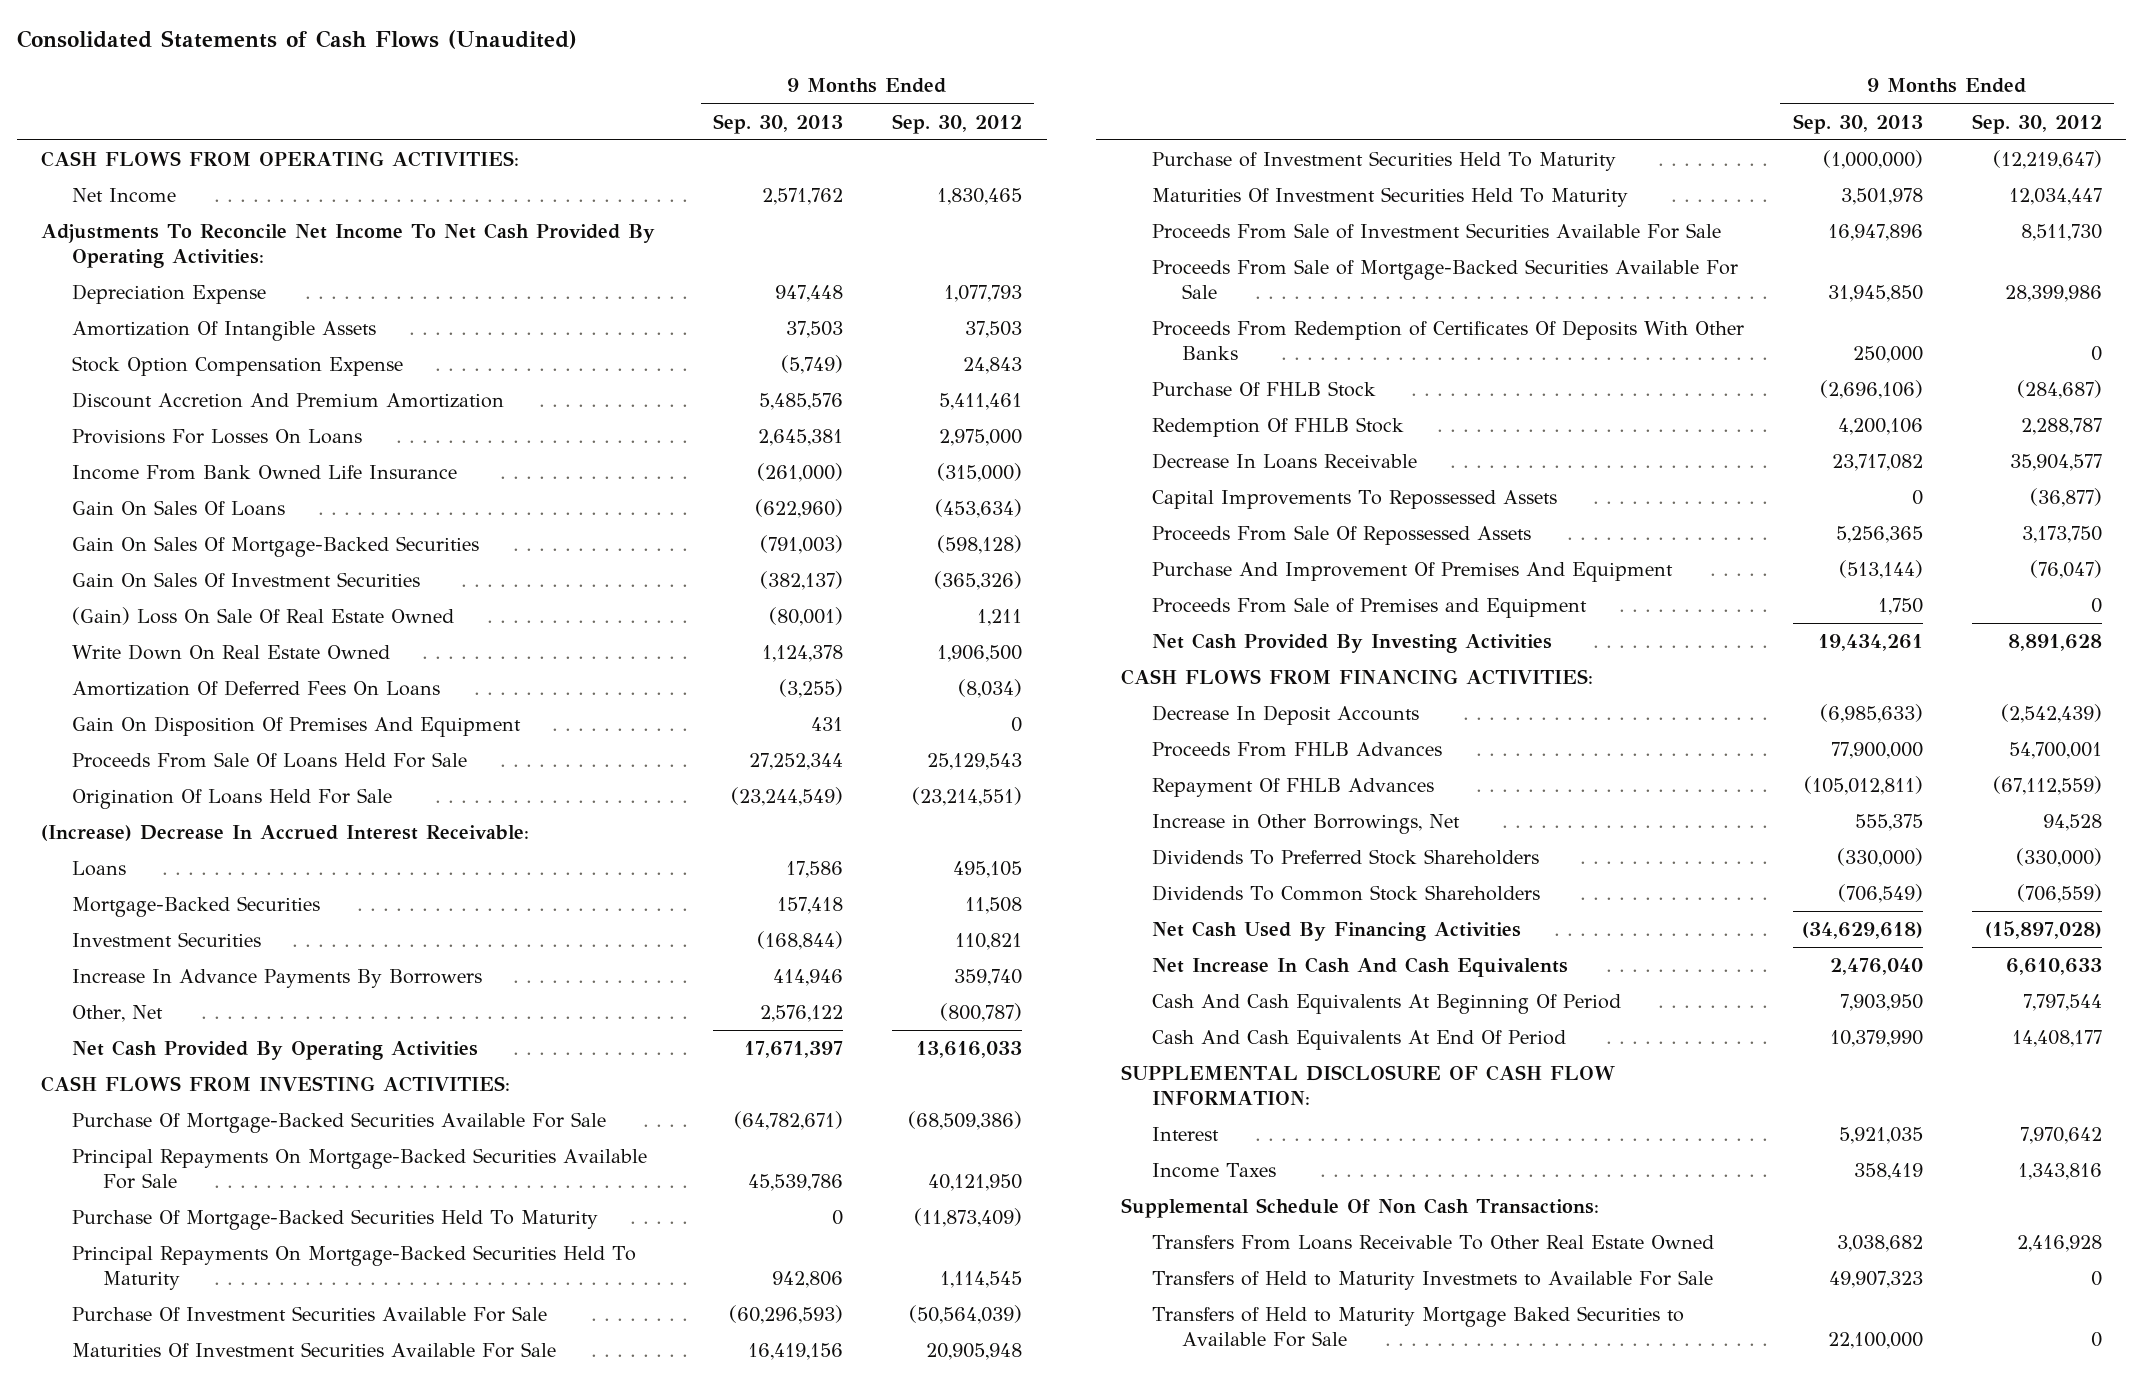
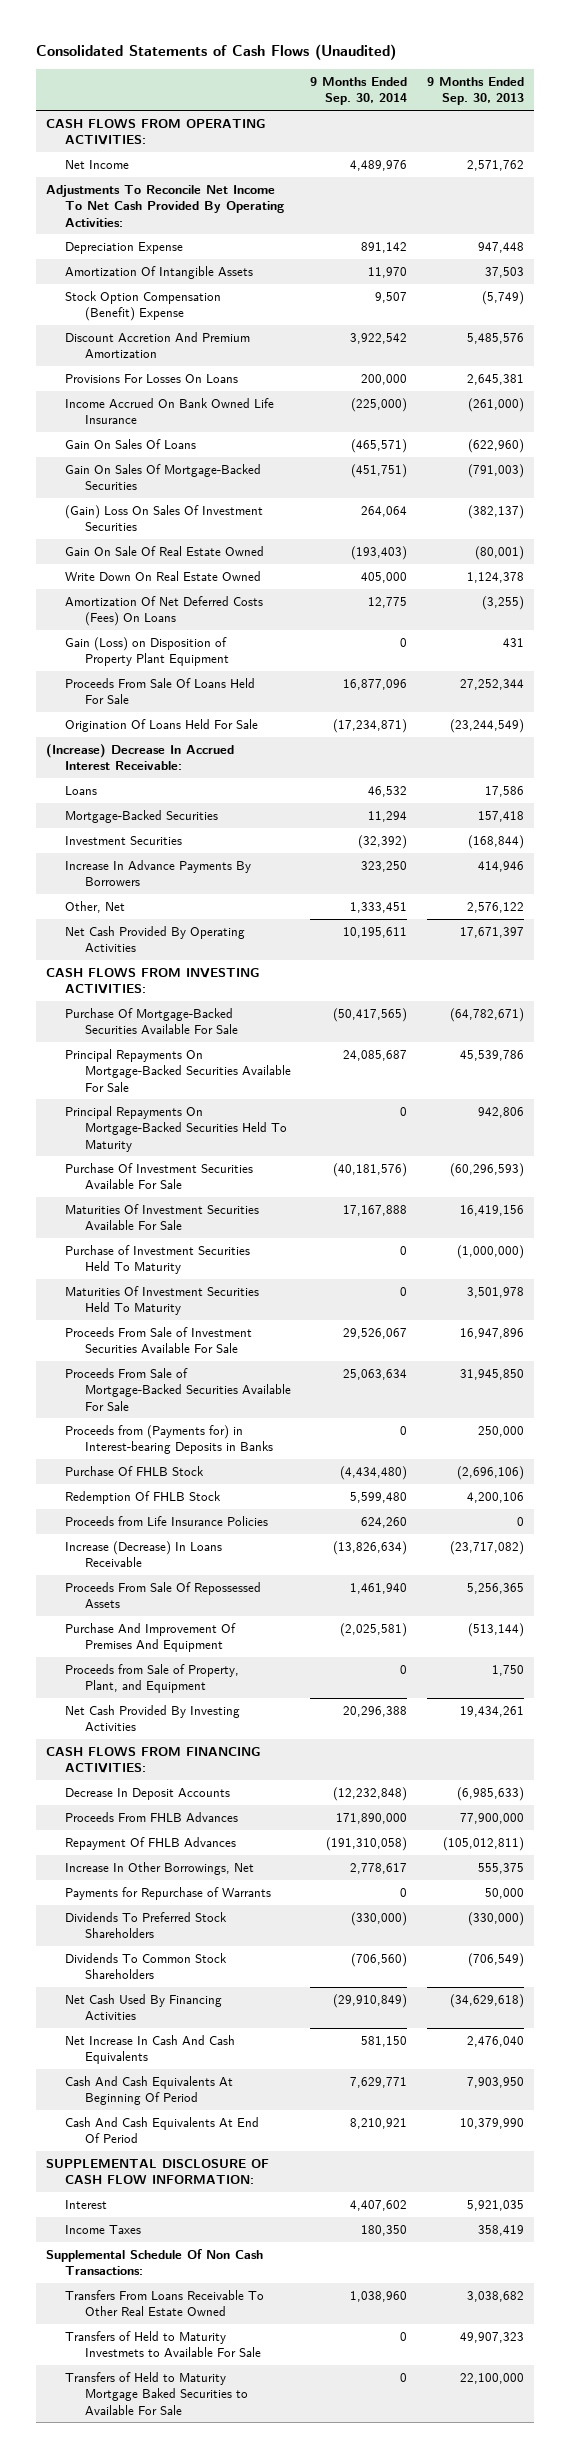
[892,113,1023,134] Sep. 30, 2012 -> none
none -> [310,76,408,106] 9 Months Ended Sep. 30, 2014
[71,355,403,376] Stock Option Compensation Expense -> [65,291,222,322] Stock Option Compensation (Benefit) Expense
[71,464,457,480] Income From Bank Owned Life Insurance -> [65,398,275,425] Income Accrued On Bank Owned Life Insurance
[71,571,420,587] Gain On Sales Of Investment Securities -> [65,505,264,532] (Gain) Loss On Sales Of Investment Securities
[71,606,454,625] (Gain) Loss On Sale Of Real Estate Owned -> [65,546,265,557] Gain On Sale Of Real Estate Owned
[71,679,440,696] Amortization Of Deferred Fees On Loans -> [65,596,264,627] Amortization Of Net Deferred Costs (Fees) On Loans
[71,715,521,737] Gain On Disposition Of Premises And Equipment -> [65,637,229,667] Gain (Loss) on Disposition of Property Plant Equipment
[71,1208,598,1230] Purchase Of Mortgage-Backed Securities Held To Maturity -> none
[1151,319,1744,360] Proceeds From Redemption of Certificates Of Deposits With Other Banks -> [65,1425,273,1455] Proceeds from (Payments for) in Interest-bearing Deposits in Banks
[1151,489,1557,509] Capital Improvements To Repossessed Assets -> none
none -> [65,1516,269,1527] Proceeds from Life Insurance Policies
[1151,452,1417,469] Decrease In Loans Receivable -> [65,1541,223,1568] Increase (Decrease) In Loans Receivable
[1831,453,1923,471] 23,717,082 -> [450,1541,525,1556] (23,717,082)
[1151,596,1587,618] Proceeds From Sale of Premises and Equipment -> [65,1664,240,1694] Proceeds from Sale of Property, Plant, and Equipment
[1151,813,1460,834] Increase in Other Borrowings, Net -> [65,1862,255,1876] Increase In Other Borrowings, Net
none -> [65,1887,272,1901] Payments for Repurchase of Warrants

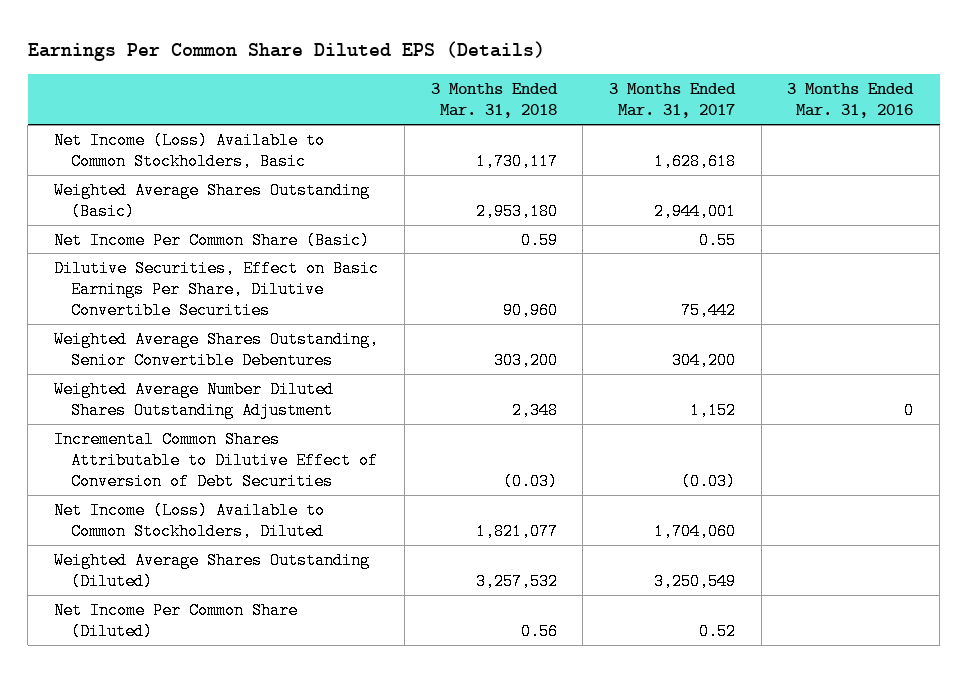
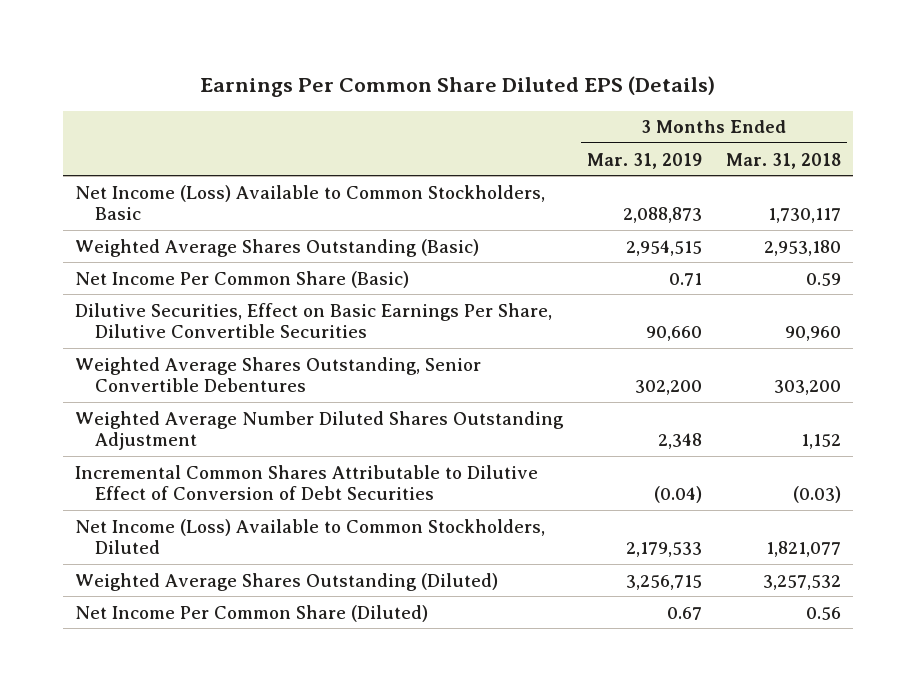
[608,83,736,119] 3 Months Ended Mar. 31, 2017 -> none
[787,83,915,119] 3 Months Ended Mar. 31, 2016 -> none
none -> [586,152,702,169] Mar. 31, 2019
[511,402,558,420] 2,348 -> [800,434,841,450] 1,152

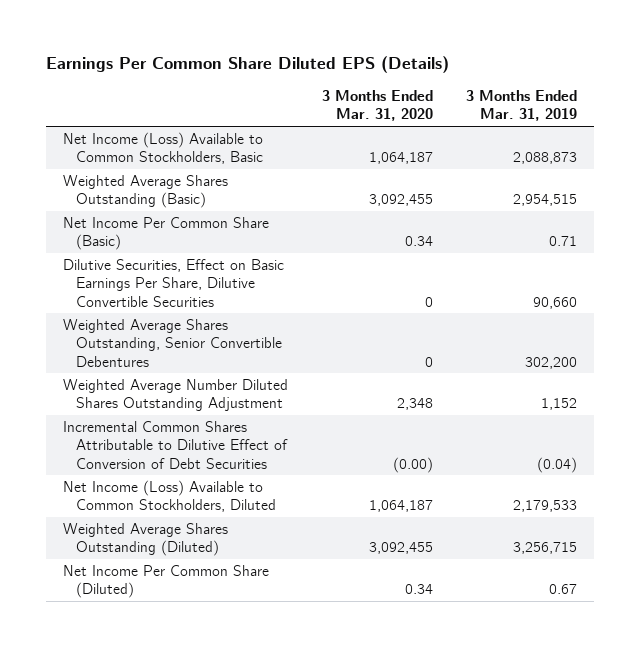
[725,152,841,169] Mar. 31, 2018 -> none
none -> [321,90,433,122] 3 Months Ended Mar. 31, 2020
[657,433,702,450] 2,348 -> [541,398,578,411] 1,152

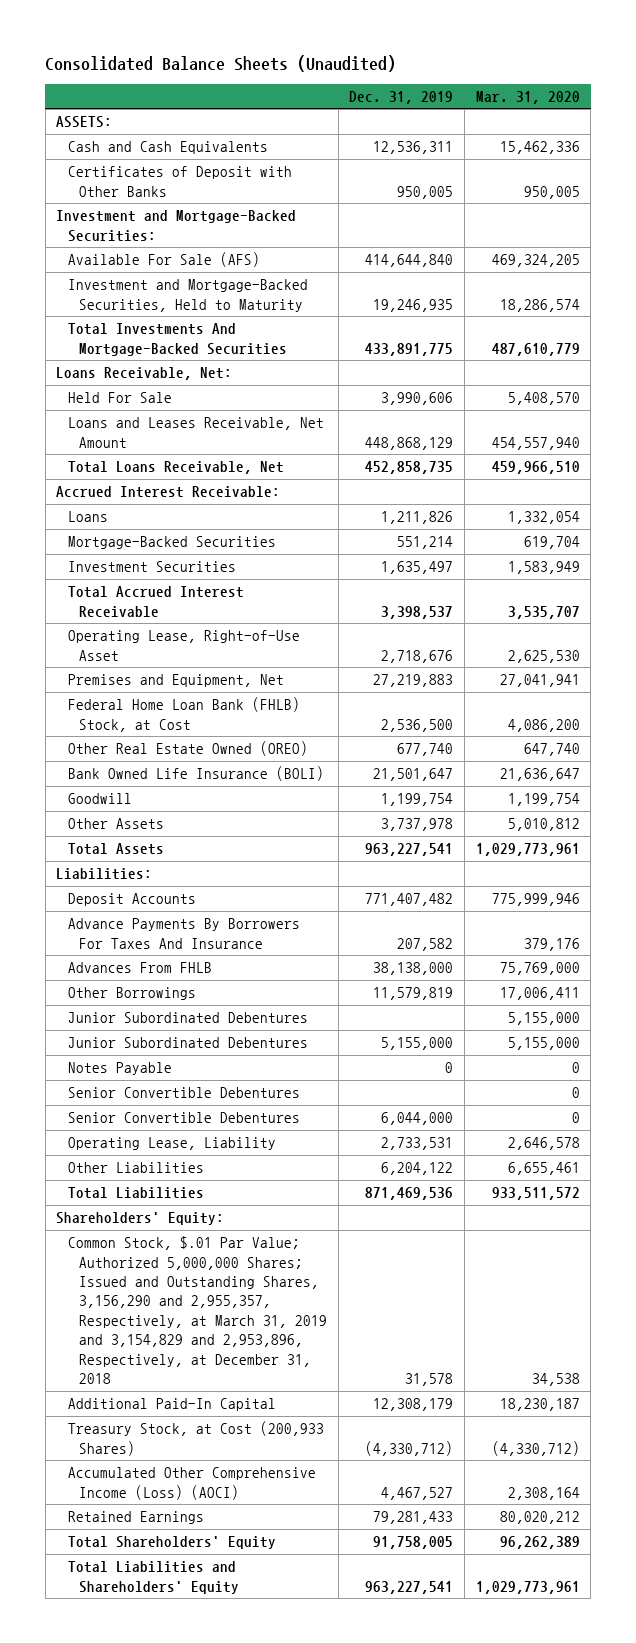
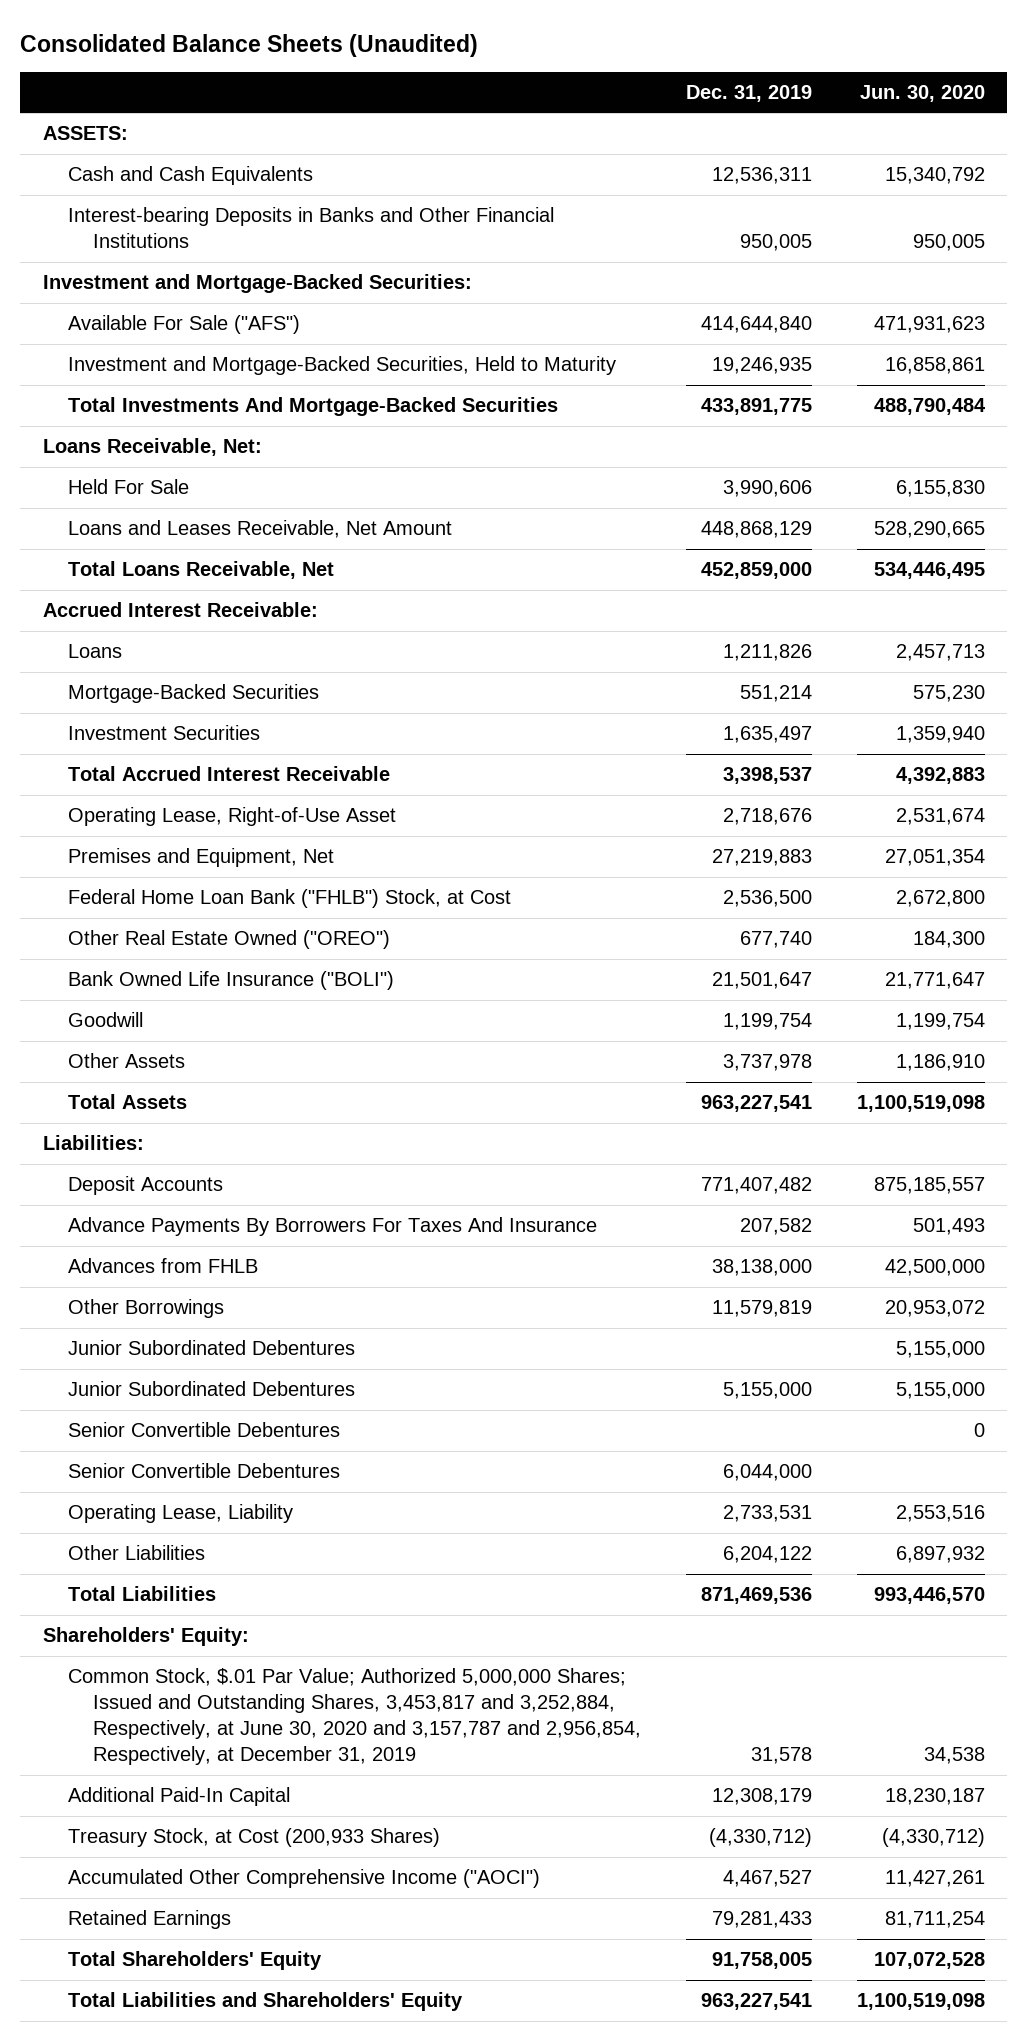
[475,91,580,105] Mar. 31, 2020 -> none
none -> [859,84,985,102] Jun. 30, 2020
[67,166,292,197] Certificates of Deposit with Other Banks -> [68,207,555,249] Interest-bearing Deposits in Banks and Other Financial Institutions
[67,252,260,268] Available For Sale (AFS) -> [68,315,301,335] Available For Sale ("AFS")
[365,461,454,475] 452,858,735 -> [701,562,813,580] 452,859,000
[67,697,300,732] Federal Home Loan Bank (FHLB) Stock, at Cost -> [68,889,512,909] Federal Home Loan Bank ("FHLB") Stock, at Cost
[67,741,308,757] Other Real Estate Owned (OREO) -> [68,930,391,950] Other Real Estate Owned ("OREO")
[67,766,324,782] Bank Owned Life Insurance (BOLI) -> [68,971,395,991] Bank Owned Life Insurance ("BOLI")
[67,962,212,974] Advances From FHLB -> [68,1258,259,1274] Advances from FHLB
[67,1062,172,1076] Notes Payable -> none
[67,1236,327,1385] Common Stock, $.01 Par Value; Authorized 5,000,000 Shares; Issued and Outstanding Shares, 3,156,290 and 2,955,357, Respectively, at March 31, 2019 and 3,154,829 and 2,953,896, Respectively, at December 31, 2018 -> [68,1668,642,1766] Common Stock, $.01 Par Value; Authorized 5,000,000 Shares; Issued and Outstanding Shares, 3,453,817 and 3,252,884, Respectively, at June 30, 2020 and 3,157,787 and 2,956,854, Respectively, at December 31, 2019
[67,1467,316,1500] Accumulated Other Comprehensive Income (Loss) (AOCI) -> [68,1869,541,1889] Accumulated Other Comprehensive Income ("AOCI")

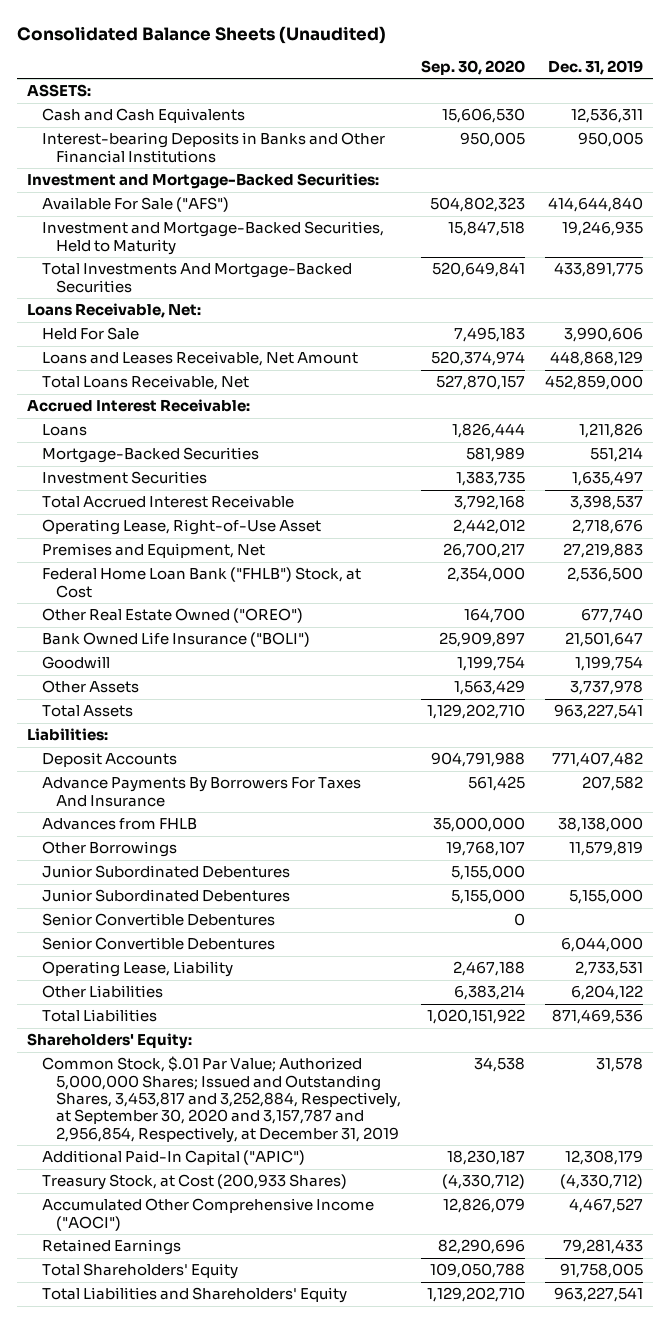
[859,84,985,102] Jun. 30, 2020 -> none
none -> [421,59,526,75] Sep. 30, 2020
[68,1668,642,1766] Common Stock, $.01 Par Value; Authorized 5,000,000 Shares; Issued and Outstanding Shares, 3,453,817 and 3,252,884, Respectively, at June 30, 2020 and 3,157,787 and 2,956,854, Respectively, at December 31, 2019 -> [41,1056,402,1143] Common Stock, $.01 Par Value; Authorized 5,000,000 Shares; Issued and Outstanding Shares, 3,453,817 and 3,252,884, Respectively, at September 30, 2020 and 3,157,787 and 2,956,854, Respectively, at December 31, 2019
[68,1787,291,1807] Additional Paid-In Capital -> [41,1150,305,1166] Additional Paid-In Capital ("APIC")

